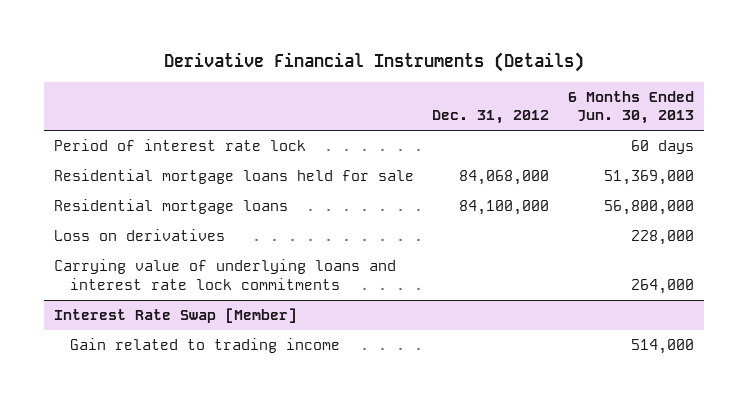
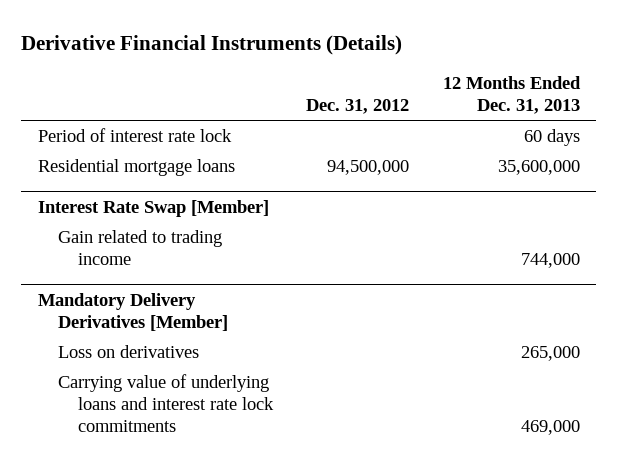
[568,90,695,125] 6 Months Ended Jun. 30, 2013 -> none
none -> [442,76,581,114] 12 Months Ended Dec. 31, 2013
[53,169,414,185] Residential mortgage loans held for sale -> none
[53,229,225,242] Loss on derivatives -> none
[53,259,396,290] Carrying value of underlying loans and interest rate lock commitments -> none
[459,200,550,216] 84,100,000 -> [327,160,410,176] 94,500,000
none -> [37,293,228,331] Mandatory Delivery Derivatives [Member]
none -> [57,345,199,359] Loss on derivatives
none -> [57,374,275,432] Carrying value of underlying loans and interest rate lock commitments

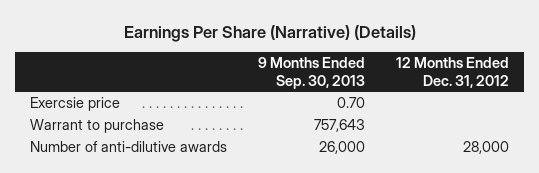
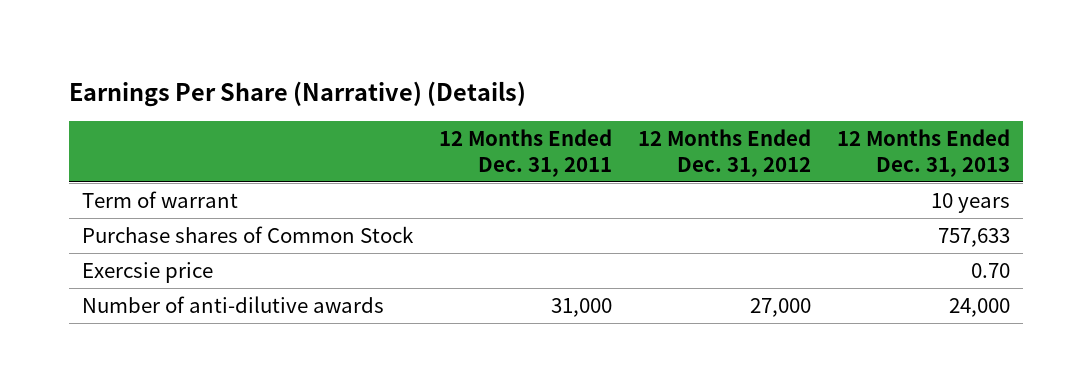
[258,57,366,89] 9 Months Ended Sep. 30, 2013 -> none
none -> [438,129,612,177] 12 Months Ended Dec. 31, 2011
none -> [836,129,1010,177] 12 Months Ended Dec. 31, 2013
none -> [82,190,239,208] Term of warrant
none -> [82,225,415,243] Purchase shares of Common Stock
[30,119,165,134] Warrant to purchase -> none
[462,141,509,155] 28,000 -> [749,297,811,317] 27,000

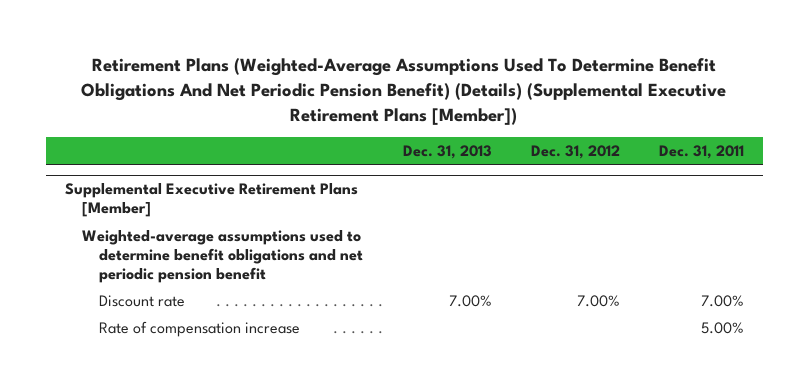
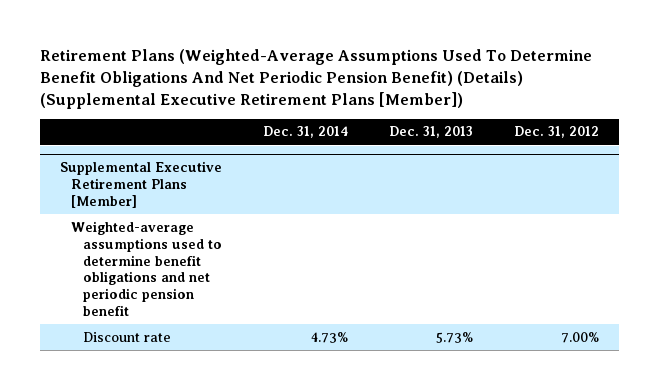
[658,145,744,160] Dec. 31, 2011 -> none
none -> [263,126,349,139] Dec. 31, 2014
[99,321,301,338] Rate of compensation increase -> none
[448,295,492,308] 7.00% -> [436,331,474,343] 5.73%

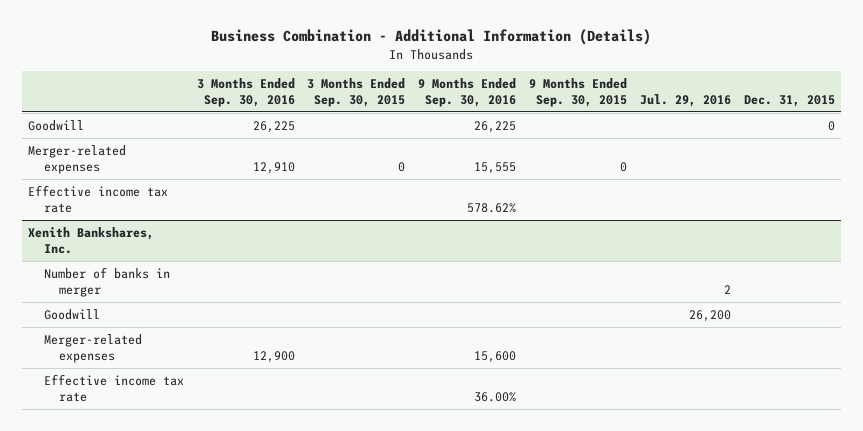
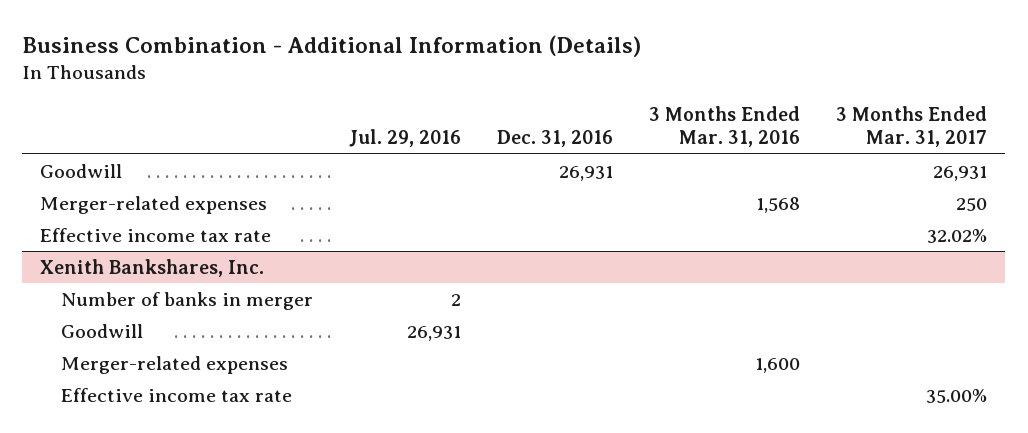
[196,78,295,107] 3 Months Ended Sep. 30, 2016 -> none
[307,78,406,107] 3 Months Ended Sep. 30, 2015 -> none
[418,78,517,107] 9 Months Ended Sep. 30, 2016 -> none
[528,78,627,107] 9 Months Ended Sep. 30, 2015 -> none
[743,94,835,107] Dec. 31, 2015 -> none
none -> [497,130,614,148] Dec. 31, 2016
none -> [649,106,801,148] 3 Months Ended Mar. 31, 2016
none -> [836,106,988,148] 3 Months Ended Mar. 31, 2017
[688,310,731,323] 26,200 -> [407,325,462,341] 26,931

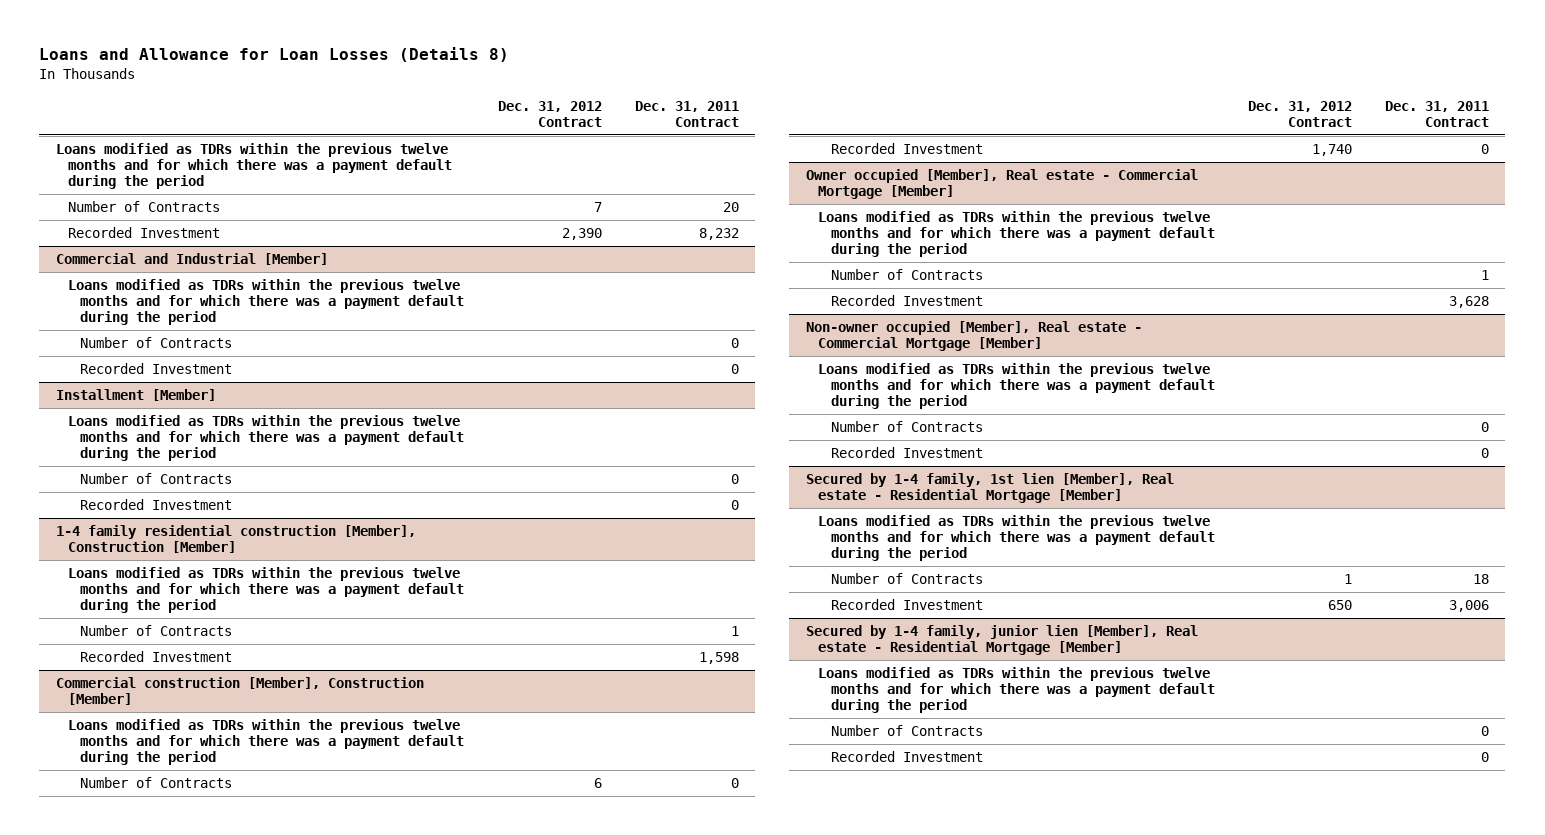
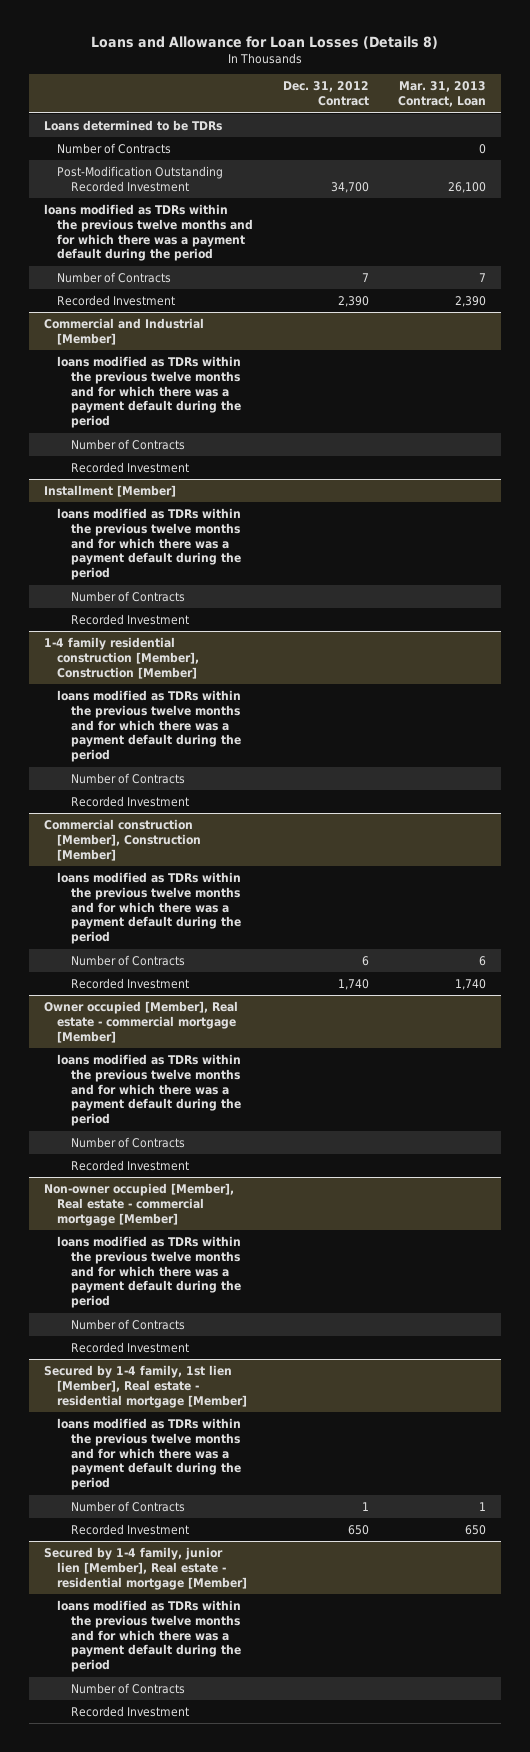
[634,100,739,127] Dec. 31, 2011 Contract -> none
none -> [398,81,487,108] Mar. 31, 2013 Contract, Loan
none -> [43,119,222,131] Loans determined to be TDRs
none -> [57,142,172,154] Number of Contracts
none -> [57,165,224,192] Post-Modification Outstanding Recorded Investment
[55,143,453,189] Loans modified as TDRs within the previous twelve months and for which there was a payment default during the period -> [43,203,254,262] loans modified as TDRs within the previous twelve months and for which there was a payment default during the period
[68,279,465,325] Loans modified as TDRs within the previous twelve months and for which there was a payment default during the period -> [57,355,242,429] loans modified as TDRs within the previous twelve months and for which there was a payment default during the period
[68,415,465,461] Loans modified as TDRs within the previous twelve months and for which there was a payment default during the period -> [57,507,242,581] loans modified as TDRs within the previous twelve months and for which there was a payment default during the period
[68,567,465,613] Loans modified as TDRs within the previous twelve months and for which there was a payment default during the period -> [57,689,242,763] loans modified as TDRs within the previous twelve months and for which there was a payment default during the period
[68,719,465,765] Loans modified as TDRs within the previous twelve months and for which there was a payment default during the period -> [57,871,242,945] loans modified as TDRs within the previous twelve months and for which there was a payment default during the period
[805,169,1198,200] Owner occupied [Member], Real estate - Commercial Mortgage [Member] -> [43,1000,238,1043] Owner occupied [Member], Real estate - commercial mortgage [Member]
[818,211,1215,257] Loans modified as TDRs within the previous twelve months and for which there was a payment default during the period -> [57,1053,242,1127] loans modified as TDRs within the previous twelve months and for which there was a payment default during the period
[805,321,1142,352] Non-owner occupied [Member], Real estate - Commercial Mortgage [Member] -> [43,1182,234,1226] Non-owner occupied [Member], Real estate - commercial mortgage [Member]
[818,363,1215,409] Loans modified as TDRs within the previous twelve months and for which there was a payment default during the period -> [57,1235,242,1309] loans modified as TDRs within the previous twelve months and for which there was a payment default during the period
[805,473,1174,504] Secured by 1-4 family, 1st lien [Member], Real estate - Residential Mortgage [Member] -> [43,1364,248,1408] Secured by 1-4 family, 1st lien [Member], Real estate - residential mortgage [Member]
[818,515,1215,561] Loans modified as TDRs within the previous twelve months and for which there was a payment default during the period -> [57,1417,242,1491] loans modified as TDRs within the previous twelve months and for which there was a payment default during the period
[805,625,1198,656] Secured by 1-4 family, junior lien [Member], Real estate - Residential Mortgage [Member] -> [43,1546,248,1590] Secured by 1-4 family, junior lien [Member], Real estate - residential mortgage [Member]
[818,667,1215,713] Loans modified as TDRs within the previous twelve months and for which there was a payment default during the period -> [57,1599,242,1673] loans modified as TDRs within the previous twelve months and for which there was a payment default during the period

